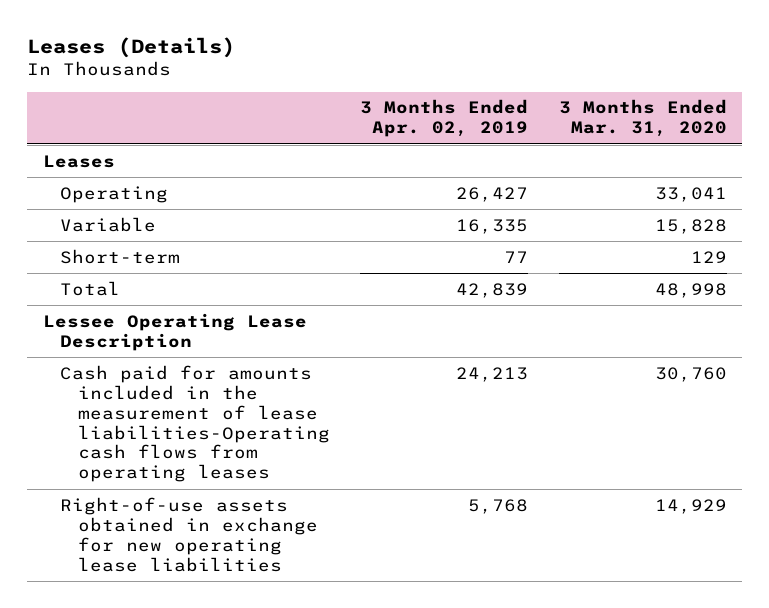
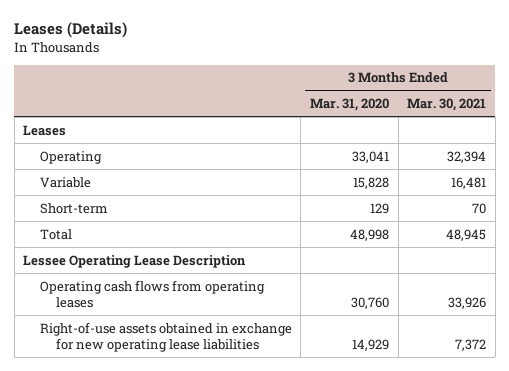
[360,99,529,138] 3 Months Ended Apr. 02, 2019 -> none
none -> [407,97,487,111] Mar. 30, 2021
[60,364,330,483] Cash paid for amounts included in the measurement of lease liabilities-Operating cash flows from operating leases -> [39,279,265,308] Operating cash flows from operating leases

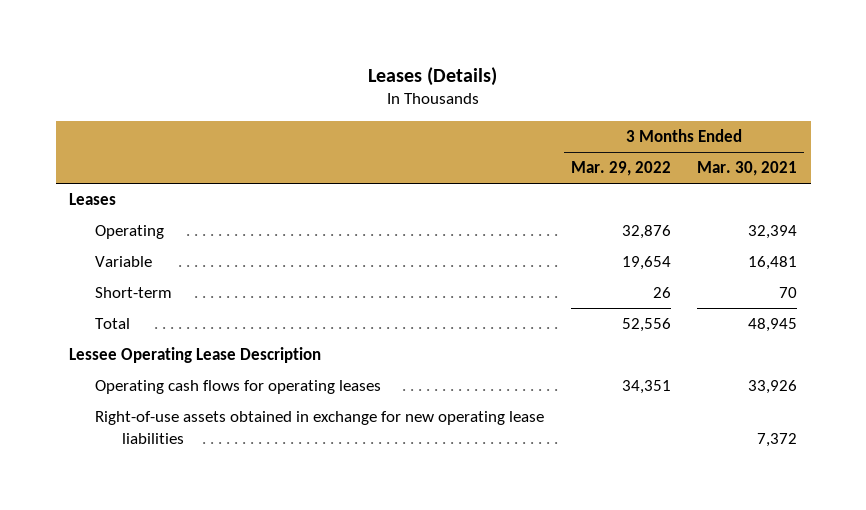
[309,97,389,111] Mar. 31, 2020 -> none
none -> [570,161,671,177] Mar. 29, 2022
[39,279,265,308] Operating cash flows from operating leases -> [95,380,382,395] Operating cash flows for operating leases

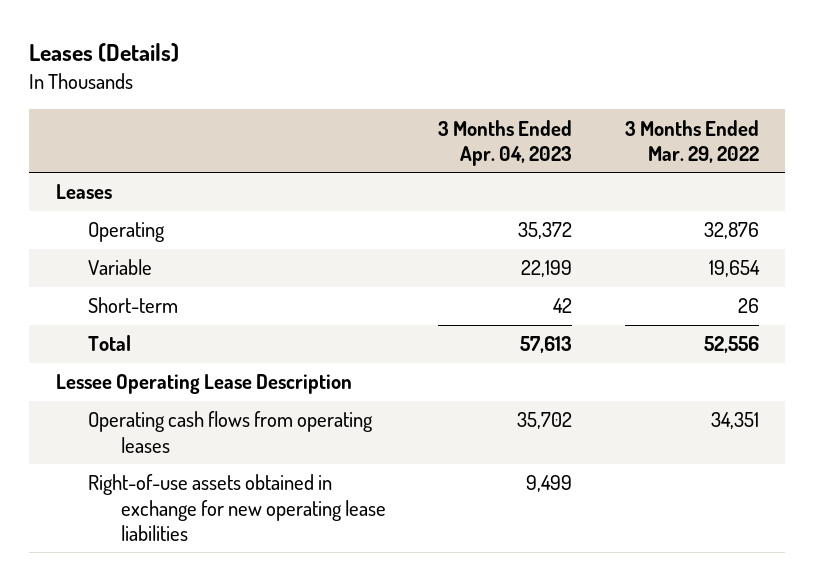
[697,161,798,177] Mar. 30, 2021 -> none
none -> [438,119,573,166] 3 Months Ended Apr. 04, 2023
[95,380,382,395] Operating cash flows for operating leases -> [88,411,374,453] Operating cash flows from operating leases

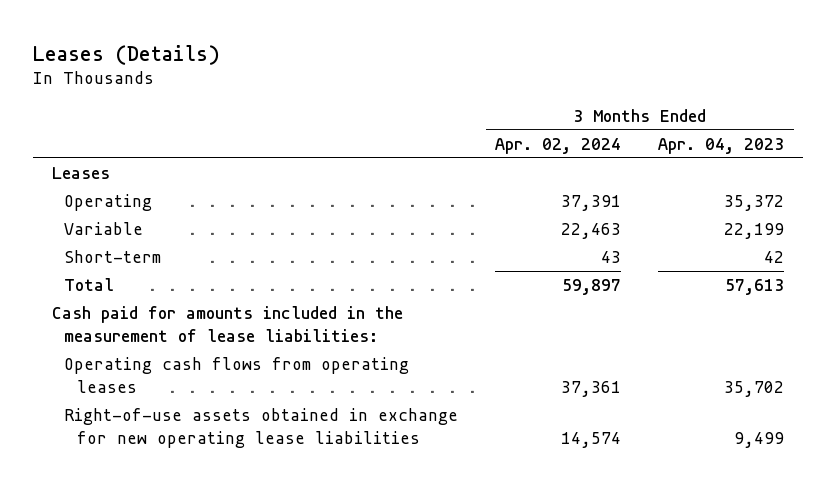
[624,119,759,163] 3 Months Ended Mar. 29, 2022 -> none
none -> [495,137,622,154] Apr. 02, 2024
[55,374,352,395] Lessee Operating Lease Description -> [51,306,403,342] Cash paid for amounts included in the measurement of lease liabilities:

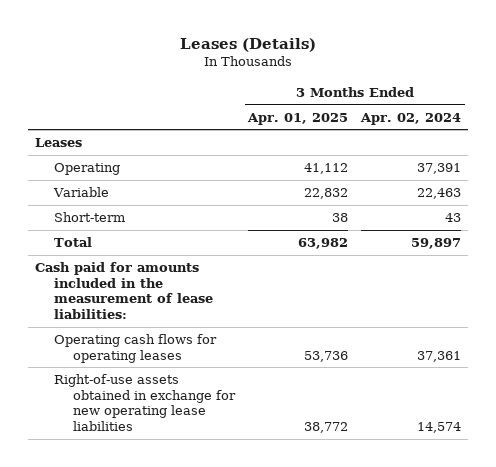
[658,137,785,154] Apr. 04, 2023 -> none
none -> [247,112,349,125] Apr. 01, 2025
[64,357,410,393] Operating cash flows from operating leases -> [53,334,217,363] Operating cash flows for operating leases

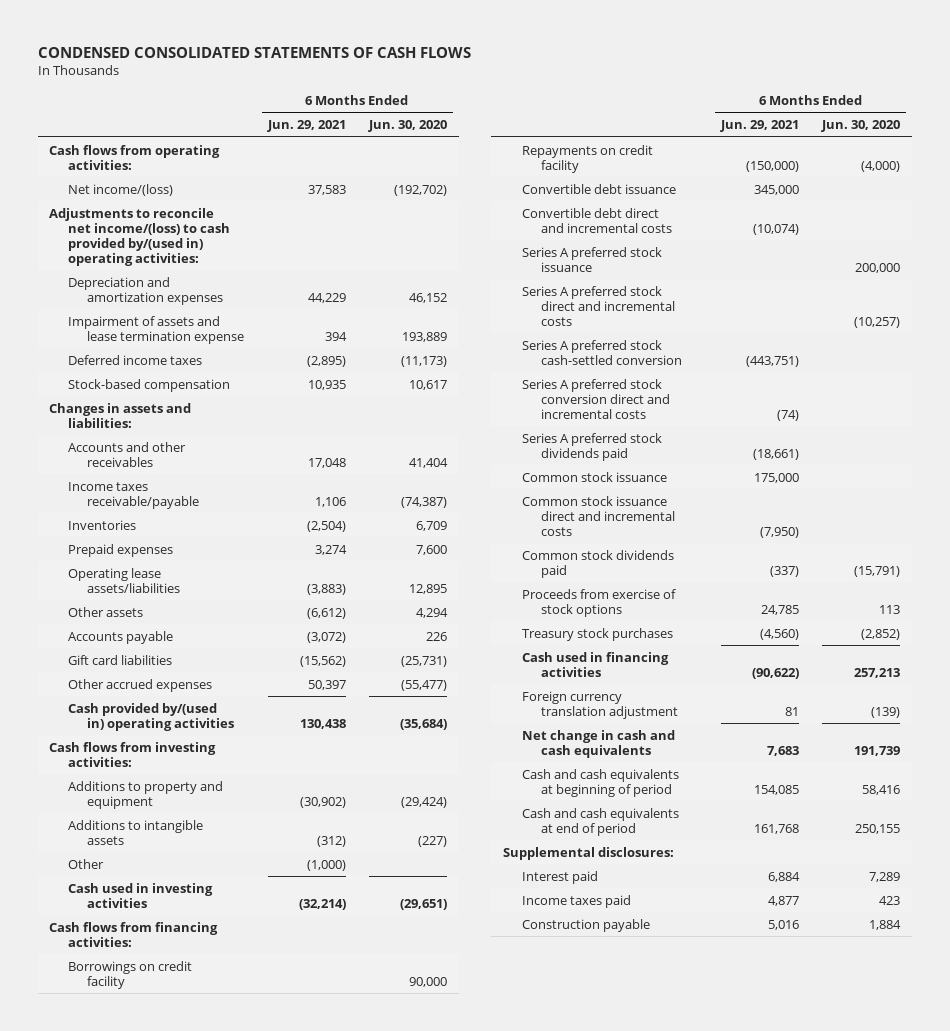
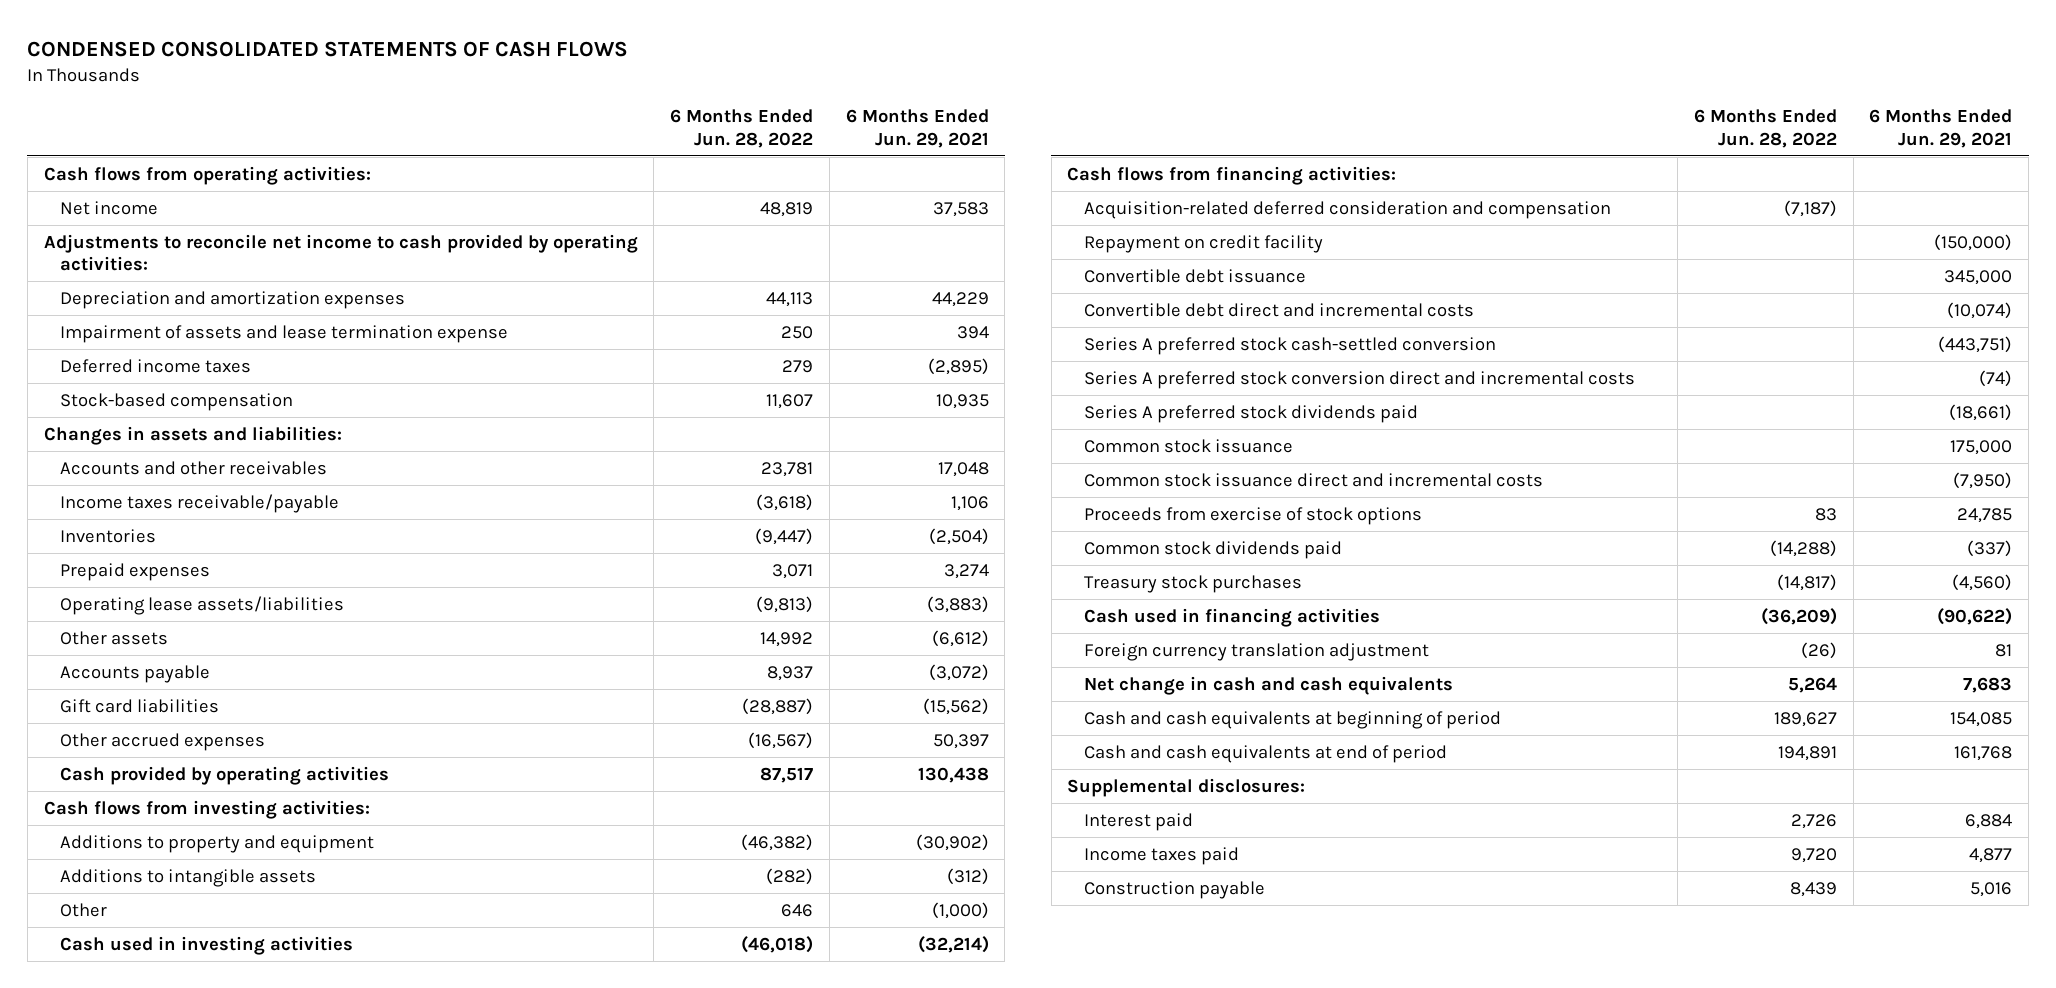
[368,120,448,133] Jun. 30, 2020 -> none
none -> [670,109,814,148] 6 Months Ended Jun. 28, 2022
[68,183,174,196] Net income/(loss) -> [60,200,159,215] Net income
[49,207,231,266] Adjustments to reconcile net income/(loss) to cash provided by/(used in) operating activities: -> [43,233,638,272] Adjustments to reconcile net income to cash provided by operating activities:
[68,702,235,731] Cash provided by/(used in) operating activities -> [60,765,390,785] Cash provided by operating activities
[68,960,193,989] Borrowings on credit facility -> none
none -> [1084,200,1612,219] Acquisition-related deferred consideration and compensation
[521,144,653,173] Repayments on credit facility -> [1084,234,1324,253] Repayment on credit facility
[521,246,662,272] Series A preferred stock issuance -> none
[521,285,675,326] Series A preferred stock direct and incremental costs -> none
[521,549,674,578] Common stock dividends paid -> [1084,540,1343,559] Common stock dividends paid

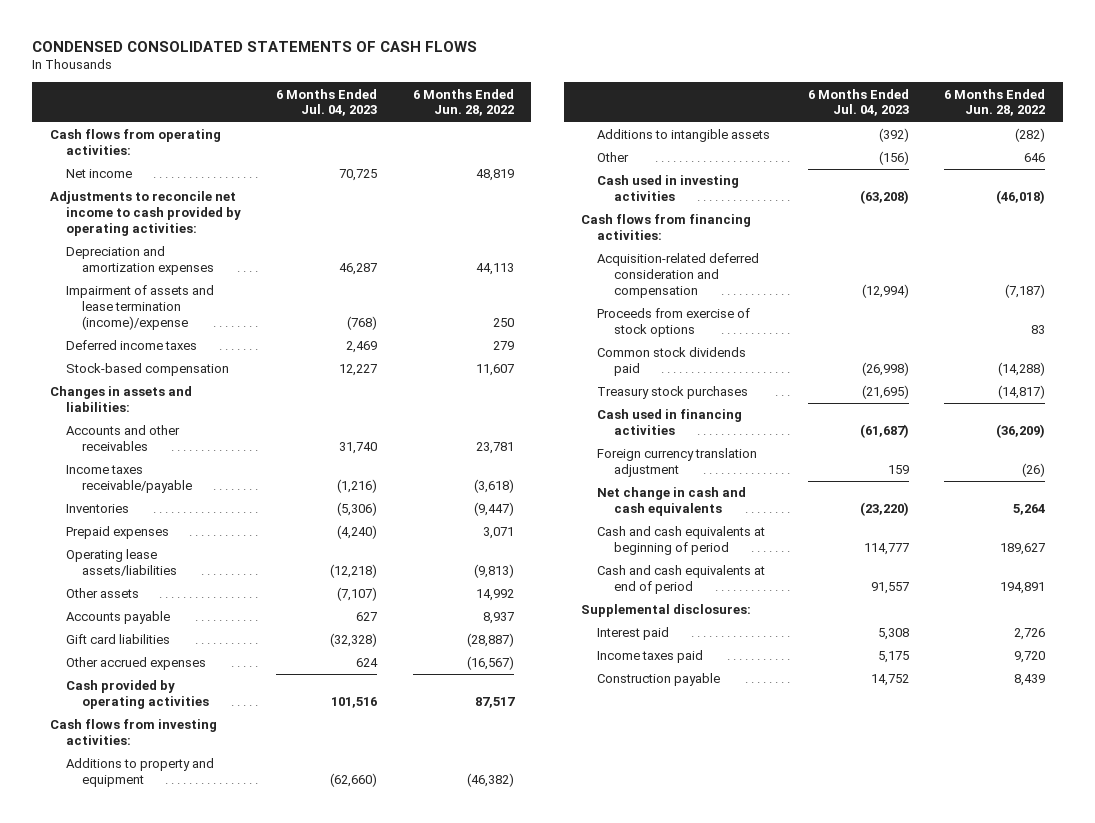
[845,109,989,148] 6 Months Ended Jun. 29, 2021 -> none
none -> [276,88,378,117] 6 Months Ended Jul. 04, 2023
[60,324,509,343] Impairment of assets and lease termination expense -> [65,285,214,330] Impairment of assets and lease termination (income)/expense
[1084,234,1324,253] Repayment on credit facility -> none
[1084,268,1307,283] Convertible debt issuance -> none
[1084,302,1475,317] Convertible debt direct and incremental costs -> none
[1084,336,1497,355] Series A preferred stock cash-settled conversion -> none
[1084,370,1636,389] Series A preferred stock conversion direct and incremental costs -> none
[1084,404,1419,423] Series A preferred stock dividends paid -> none
[1084,438,1294,453] Common stock issuance -> none
[1084,472,1544,487] Common stock issuance direct and incremental costs -> none

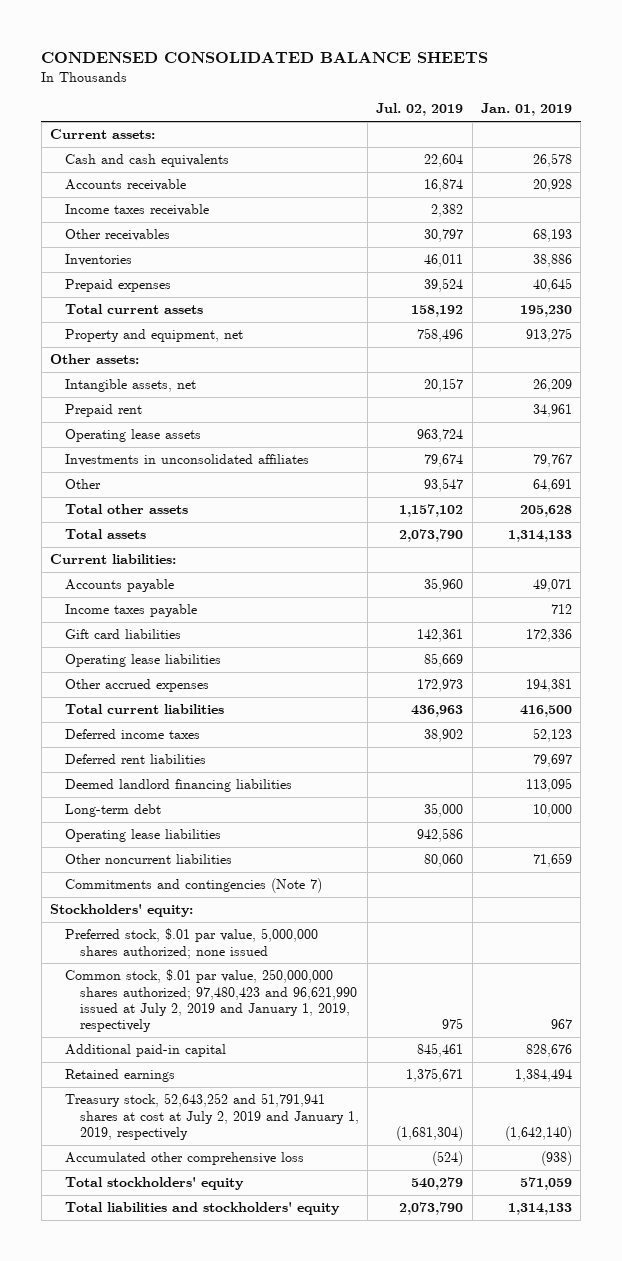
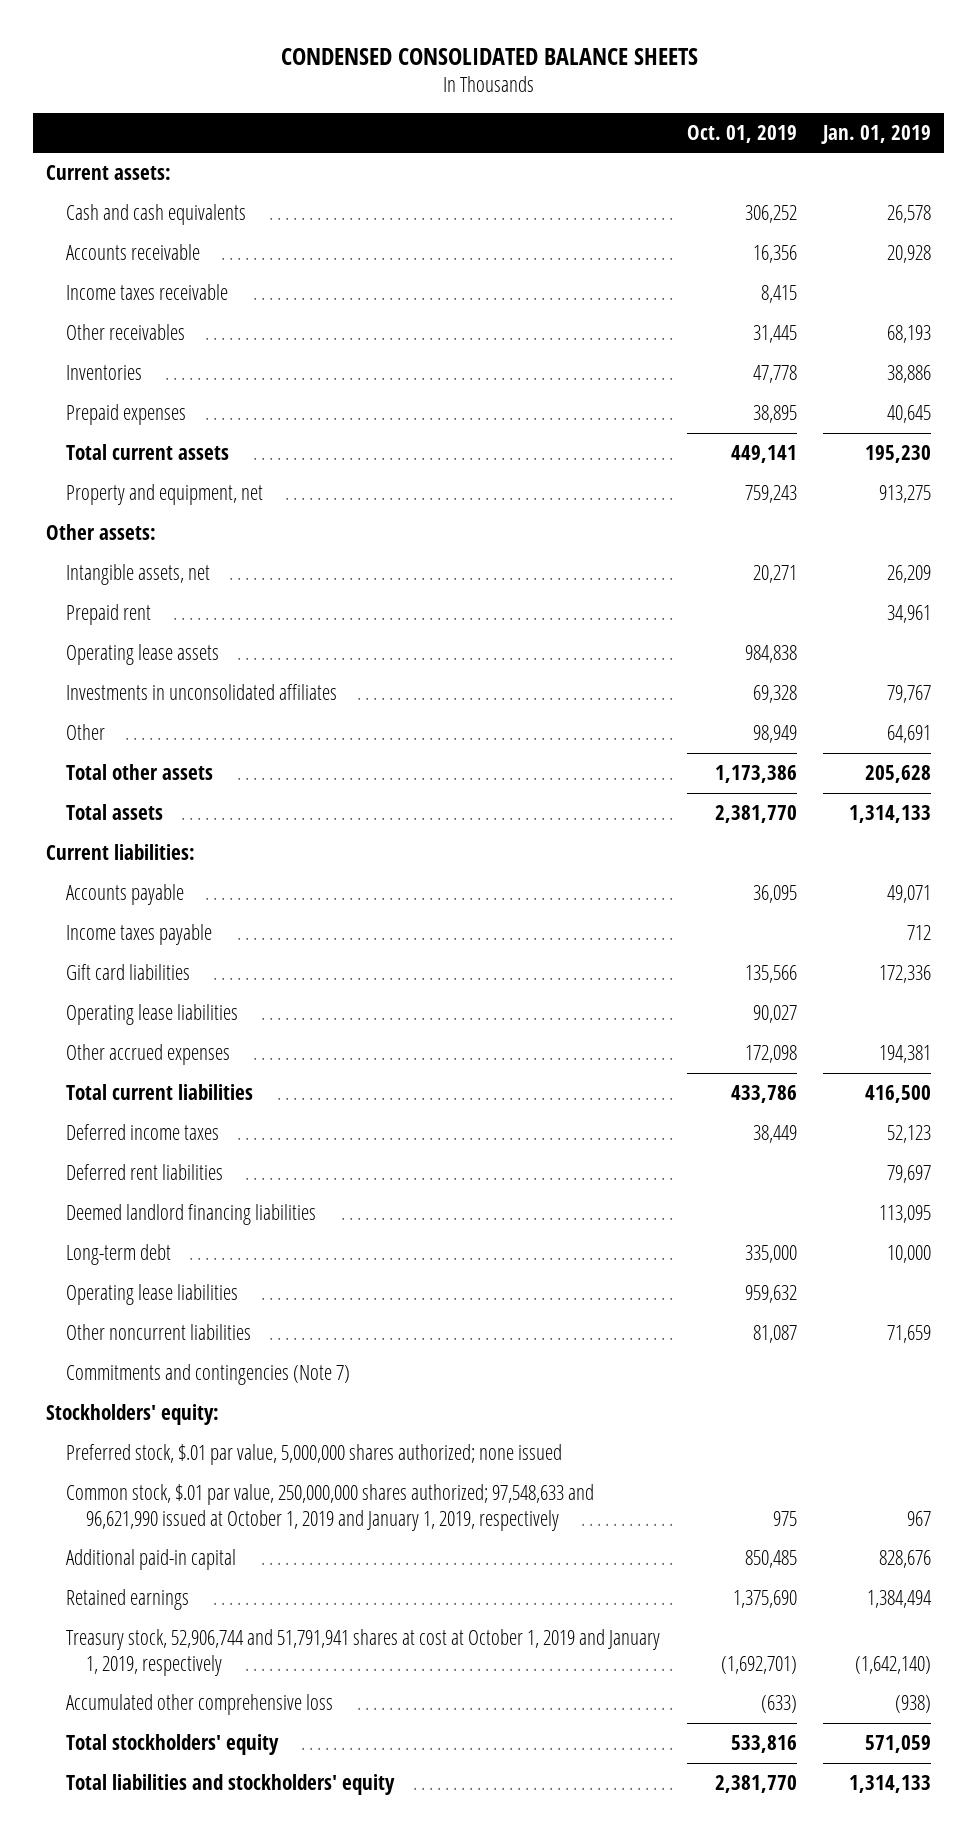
[376,103,464,117] Jul. 02, 2019 -> none
none -> [686,124,797,143] Oct. 01, 2019
[64,969,357,1033] Common stock, $.01 par value, 250,000,000 shares authorized; 97,480,423 and 96,621,990 issued at July 2, 2019 and January 1, 2019, respectively -> [66,1484,595,1531] Common stock, $.01 par value, 250,000,000 shares authorized; 97,548,633 and 96,621,990 issued at October 1, 2019 and January 1, 2019, respectively
[64,1093,359,1140] Treasury stock, 52,643,252 and 51,791,941 shares at cost at July 2, 2019 and January 1, 2019, respectively -> [66,1629,661,1676] Treasury stock, 52,906,744 and 51,791,941 shares at cost at October 1, 2019 and January 1, 2019, respectively

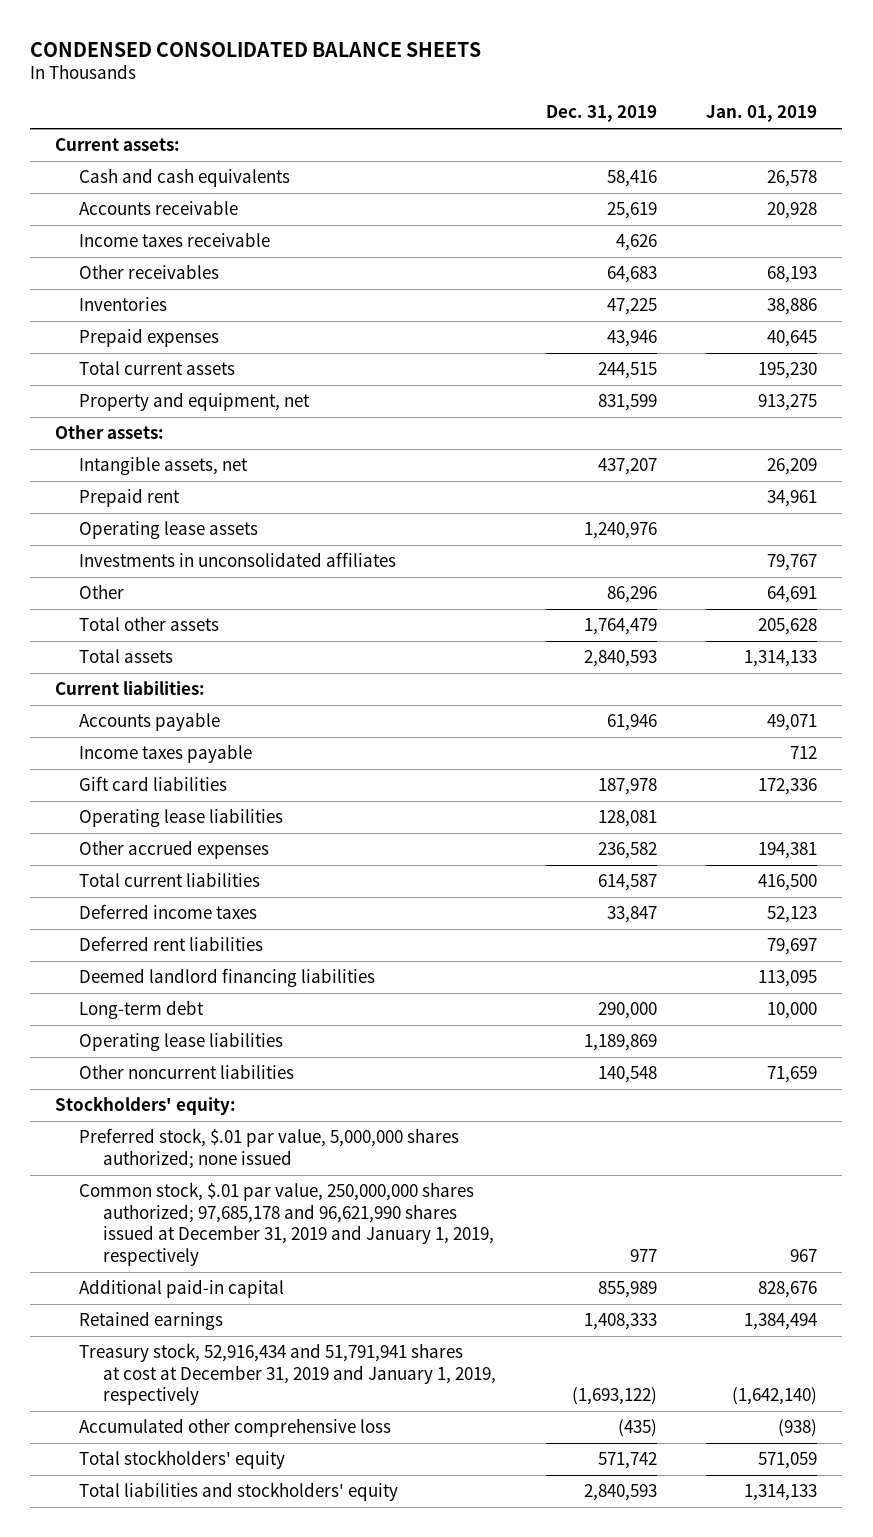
[686,124,797,143] Oct. 01, 2019 -> none
none -> [545,105,657,123] Dec. 31, 2019
[66,1364,351,1386] Commitments and contingencies (Note 7) -> none
[66,1484,595,1531] Common stock, $.01 par value, 250,000,000 shares authorized; 97,548,633 and 96,621,990 issued at October 1, 2019 and January 1, 2019, respectively -> [78,1182,494,1267] Common stock, $.01 par value, 250,000,000 shares authorized; 97,685,178 and 96,621,990 shares issued at December 31, 2019 and January 1, 2019, respectively
[66,1629,661,1676] Treasury stock, 52,906,744 and 51,791,941 shares at cost at October 1, 2019 and January 1, 2019, respectively -> [78,1343,496,1406] Treasury stock, 52,916,434 and 51,791,941 shares at cost at December 31, 2019 and January 1, 2019, respectively

